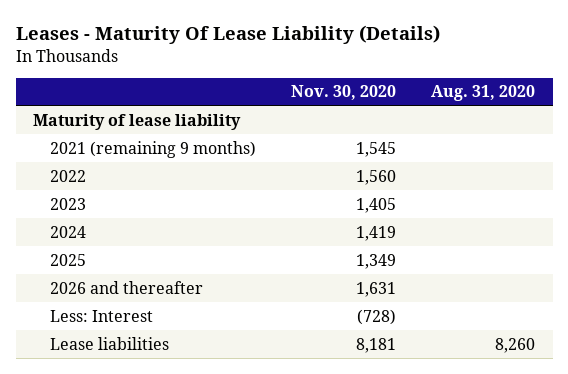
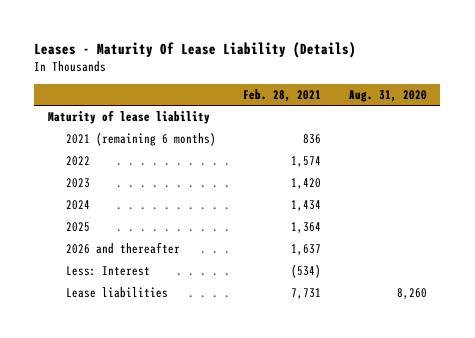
[291,85,397,101] Nov. 30, 2020 -> none
none -> [243,88,322,102] Feb. 28, 2021
[50,140,257,158] 2021 (remaining 9 months) -> [66,132,217,147] 2021 (remaining 6 months)

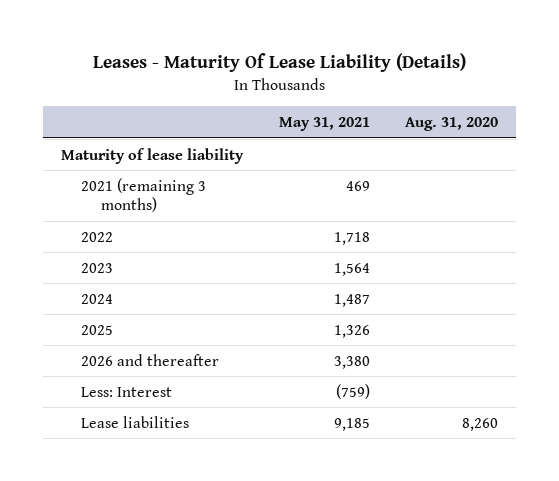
[243,88,322,102] Feb. 28, 2021 -> none
none -> [278,116,370,131] May 31, 2021
[66,132,217,147] 2021 (remaining 6 months) -> [80,177,206,213] 2021 (remaining 3 months)

